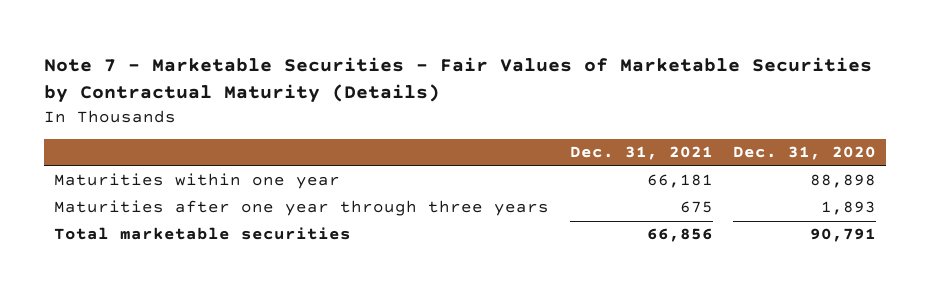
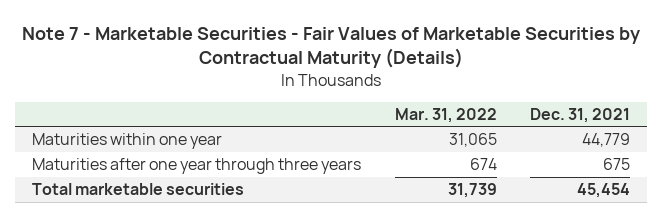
[732,146,876,161] Dec. 31, 2020 -> none
none -> [394,107,497,123] Mar. 31, 2022
[646,174,713,189] 66,181 -> [582,133,631,148] 44,779
[646,228,713,243] 66,856 -> [577,183,631,199] 45,454

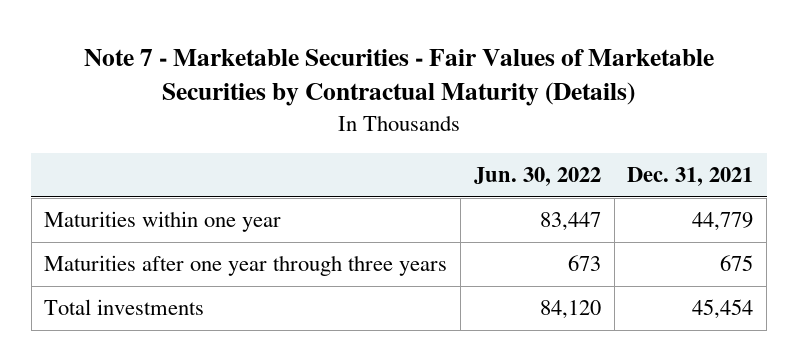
[394,107,497,123] Mar. 31, 2022 -> none
none -> [473,167,601,187] Jun. 30, 2022
[32,183,245,196] Total marketable securities -> [44,299,205,316] Total investments

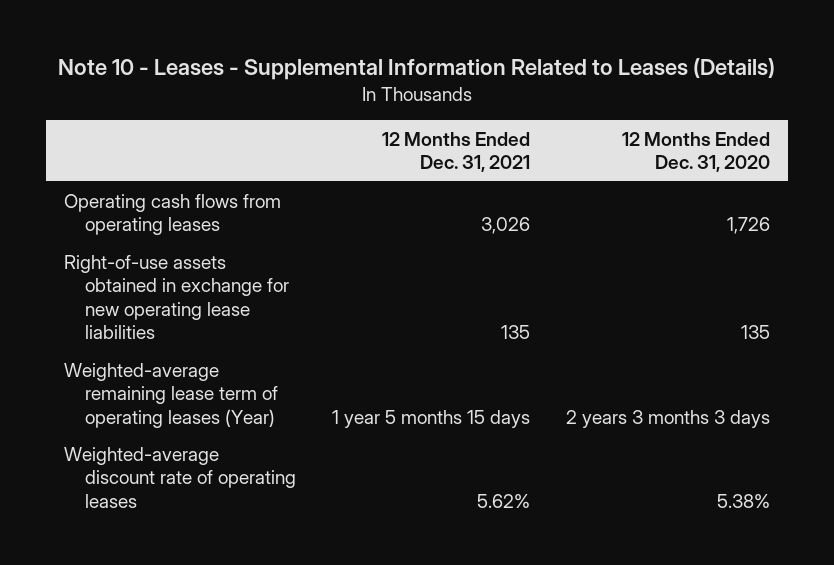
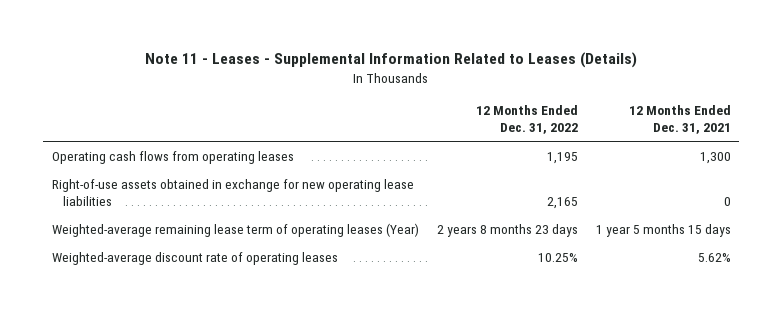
[58,58,776,81] Note 10 - Leases - Supplemental Information Related to Leases (Details) -> [145,52,638,69] Note 11 - Leases - Supplemental Information Related to Leases (Details)
[622,131,771,173] 12 Months Ended Dec. 31, 2020 -> none
none -> [475,105,578,135] 12 Months Ended Dec. 31, 2022
[481,217,531,235] 3,026 -> [699,151,731,164] 1,300
[501,325,531,340] 135 -> [723,196,731,206] 0

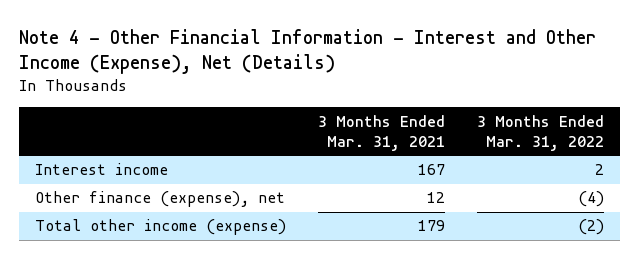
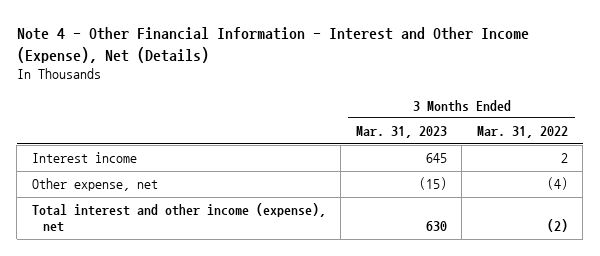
[317,114,445,151] 3 Months Ended Mar. 31, 2021 -> none
none -> [355,126,447,139] Mar. 31, 2023
[34,191,285,208] Other finance (expense), net -> [31,178,158,192] Other expense, net
[34,219,286,236] Total other income (expense) -> [31,203,326,233] Total interest and other income (expense), net

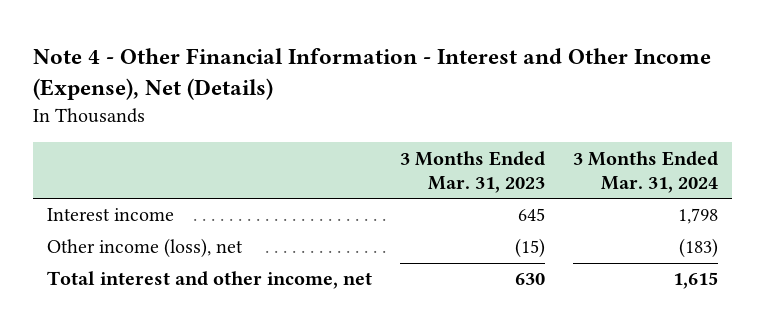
[476,126,568,139] Mar. 31, 2022 -> none
none -> [573,150,719,193] 3 Months Ended Mar. 31, 2024
[31,178,158,192] Other expense, net -> [46,238,243,259] Other income (loss), net
[31,203,326,233] Total interest and other income (expense), net -> [46,271,372,290] Total interest and other income, net

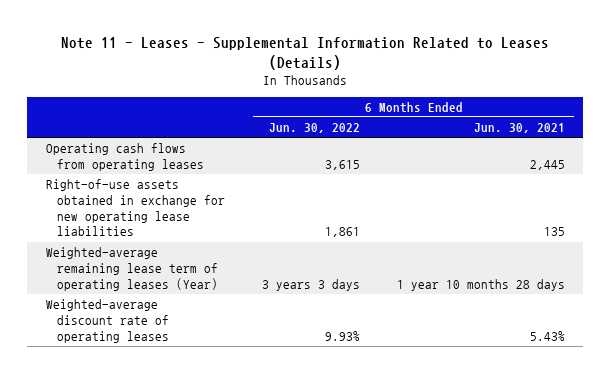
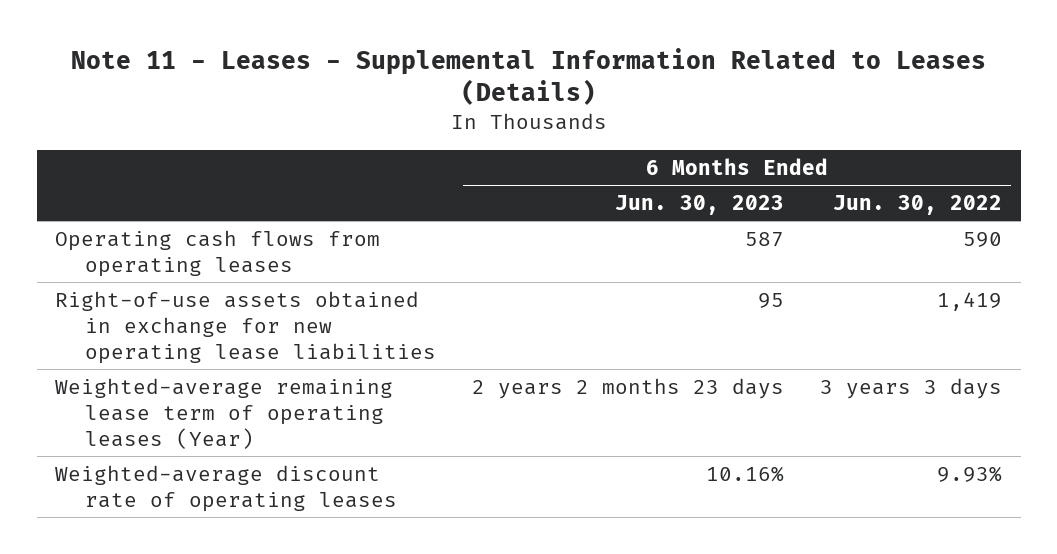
[474,123,566,134] Jun. 30, 2021 -> none
none -> [615,195,785,216] Jun. 30, 2023
[325,159,361,170] 3,615 -> [963,231,1003,247] 590
[325,227,361,238] 1,861 -> [937,291,1003,311] 1,419

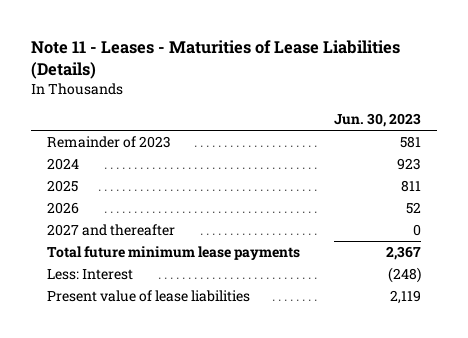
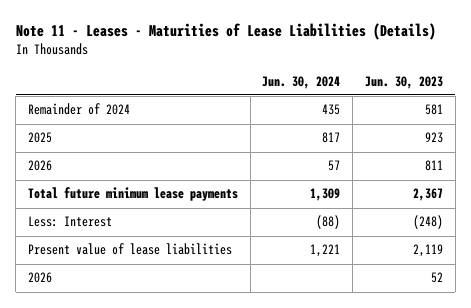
none -> [262,75,341,89] Jun. 30, 2024
[47,224,176,237] 2027 and thereafter -> none
[47,136,172,149] Remainder of 2023 -> [27,103,130,116] Remainder of 2024
[47,158,80,171] 2024 -> [27,132,52,144] 2025
[47,180,79,193] 2025 -> [27,160,52,172] 2026
[47,202,80,215] 2026 -> [27,272,52,284] 2026

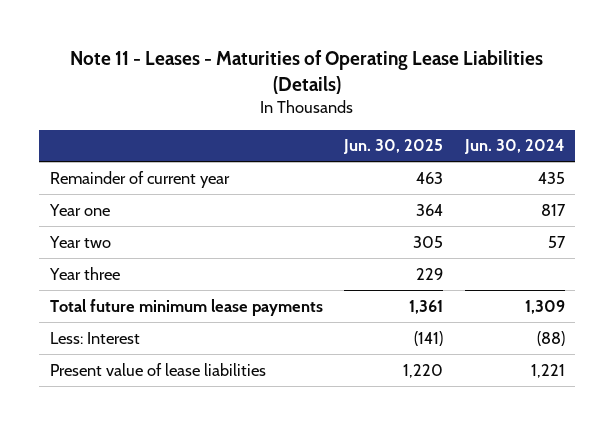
[15,23,436,41] Note 11 - Leases - Maturities of Lease Liabilities (Details) -> [70,50,544,94] Note 11 - Leases - Maturities of Operating Lease Liabilities (Details)
[364,75,443,89] Jun. 30, 2023 -> none
none -> [343,139,444,155] Jun. 30, 2025
[27,103,130,116] Remainder of 2024 -> [50,170,231,188] Remainder of current year
[27,132,52,144] 2025 -> [49,203,111,216] Year one
[27,160,52,172] 2026 -> [49,235,112,248] Year two
none -> [49,266,121,280] Year three
[27,272,52,284] 2026 -> none

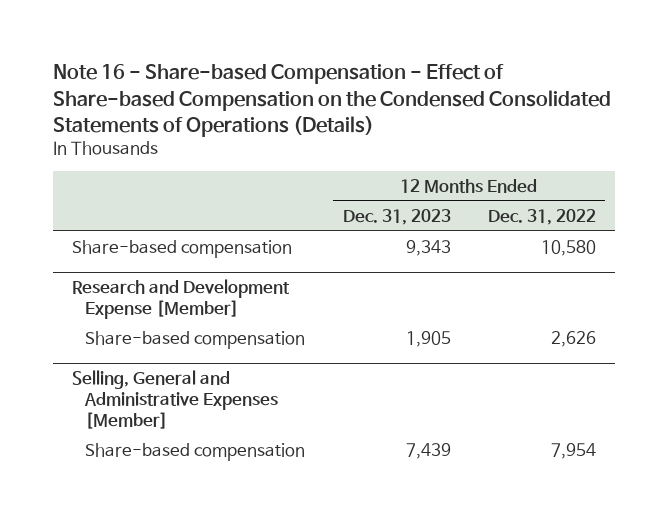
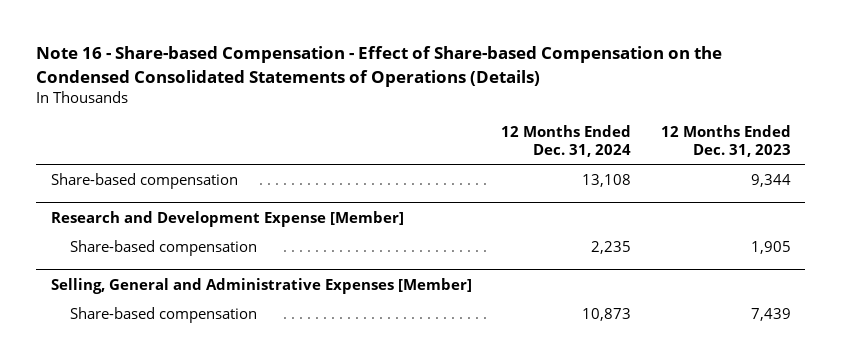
[488,208,597,225] Dec. 31, 2022 -> none
none -> [501,125,632,157] 12 Months Ended Dec. 31, 2024
[405,239,451,256] 9,343 -> [750,173,791,187] 9,344

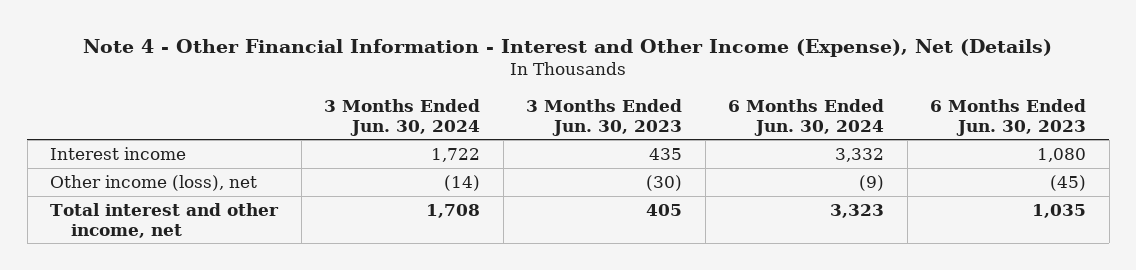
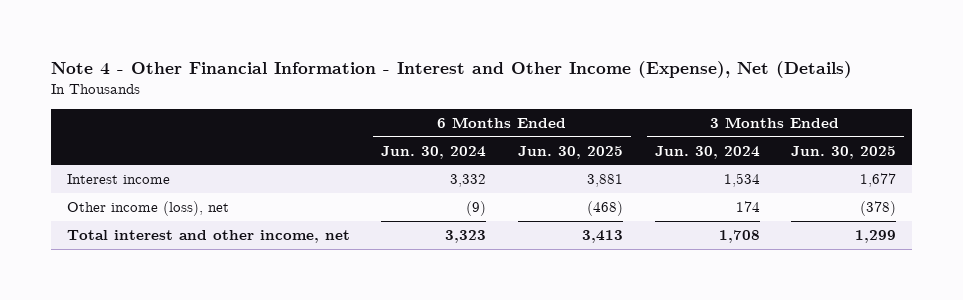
[526,98,683,136] 3 Months Ended Jun. 30, 2023 -> none
[930,98,1087,136] 6 Months Ended Jun. 30, 2023 -> none
none -> [517,145,623,159] Jun. 30, 2025
none -> [791,145,897,159] Jun. 30, 2025
[431,147,481,162] 1,722 -> [723,172,760,187] 1,534
[444,174,481,191] (14) -> [735,200,760,212] 174

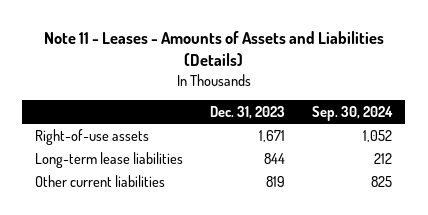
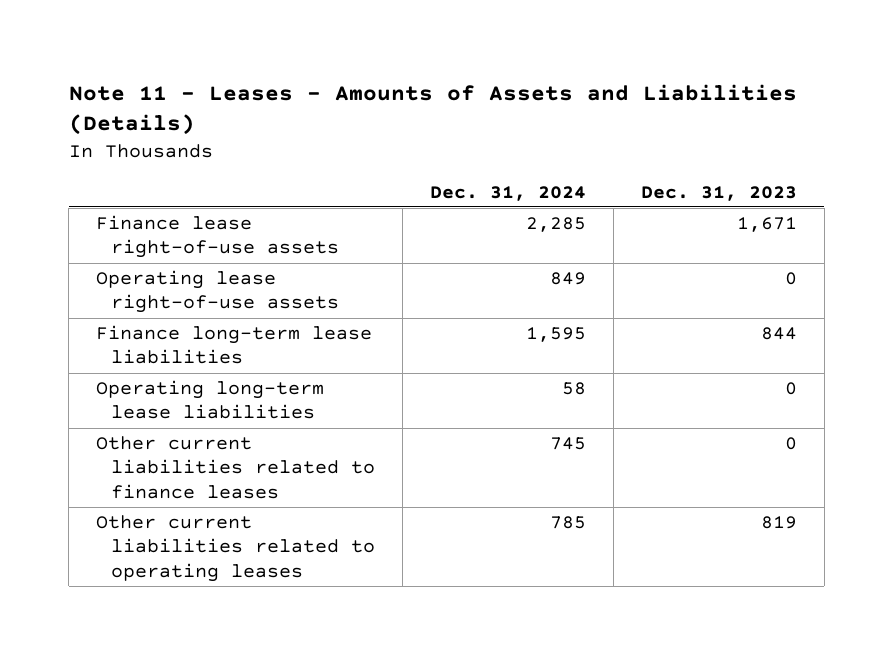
[312,105,394,121] Sep. 30, 2024 -> none
none -> [430,185,587,201] Dec. 31, 2024
none -> [96,214,340,259] Finance lease right-of-use assets
[35,128,150,145] Right-of-use assets -> [96,269,340,314] Operating lease right-of-use assets
[259,129,286,142] 1,671 -> [784,271,797,285] 0
none -> [96,324,373,365] Finance long-term lease liabilities
[35,151,184,168] Long-term lease liabilities -> [96,379,325,420] Operating long-term lease liabilities
[264,152,286,164] 844 -> [784,381,797,395] 0
none -> [96,435,376,499] Other current liabilities related to finance leases
[35,174,166,187] Other current liabilities -> [96,514,376,582] Other current liabilities related to operating leases

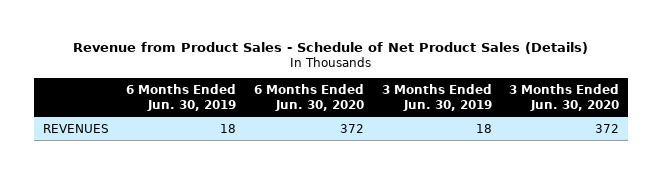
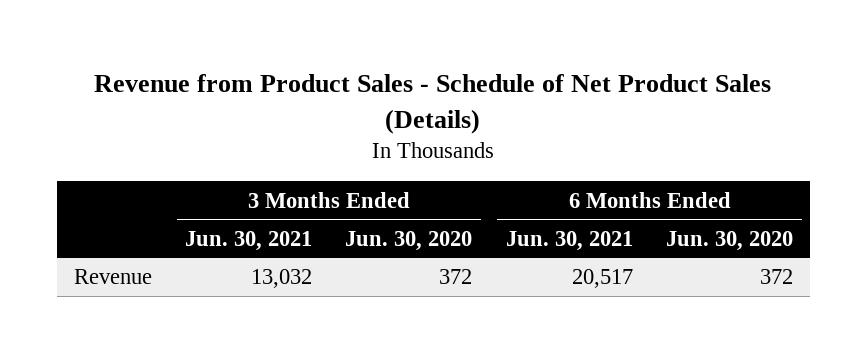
[126,84,237,111] 6 Months Ended Jun. 30, 2019 -> none
[381,84,492,111] 3 Months Ended Jun. 30, 2019 -> none
none -> [185,230,313,251] Jun. 30, 2021
none -> [505,230,633,251] Jun. 30, 2021
[42,123,109,133] REVENUES -> [73,269,152,285] Revenue

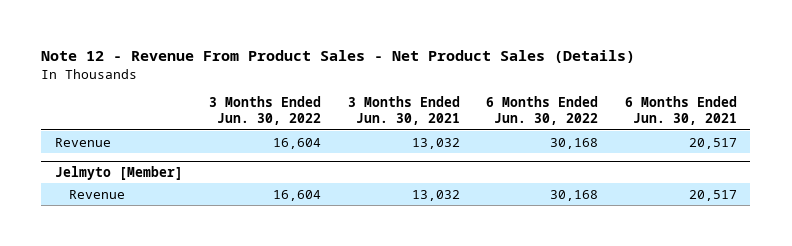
[94,74,772,134] Revenue from Product Sales - Schedule of Net Product Sales (Details) -> [41,50,636,64] Note 12 - Revenue From Product Sales - Net Product Sales (Details)
[345,230,473,251] Jun. 30, 2020 -> none
[666,230,794,251] Jun. 30, 2020 -> none
none -> [209,96,322,126] 3 Months Ended Jun. 30, 2022
none -> [486,96,599,126] 6 Months Ended Jun. 30, 2022
none -> [54,165,183,180] Jelmyto [Member]
none -> [68,189,125,199] Revenue

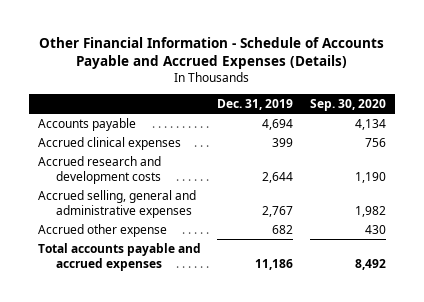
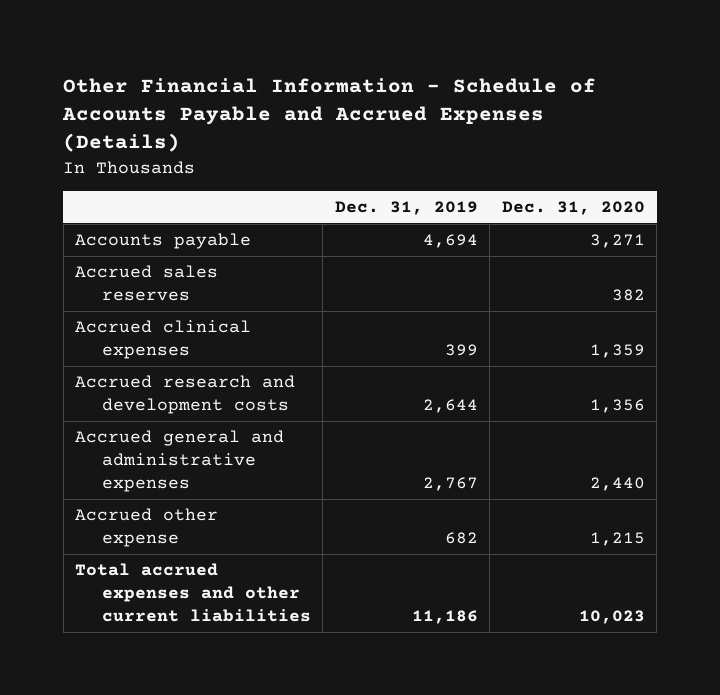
[310,98,387,111] Sep. 30, 2020 -> none
none -> [501,201,645,216] Dec. 31, 2020
none -> [75,265,219,302] Accrued sales reserves
[37,189,196,219] Accrued selling, general and administrative expenses -> [75,430,285,493] Accrued general and administrative expenses
[37,242,201,272] Total accounts payable and accrued expenses -> [75,563,311,623] Total accrued expenses and other current liabilities

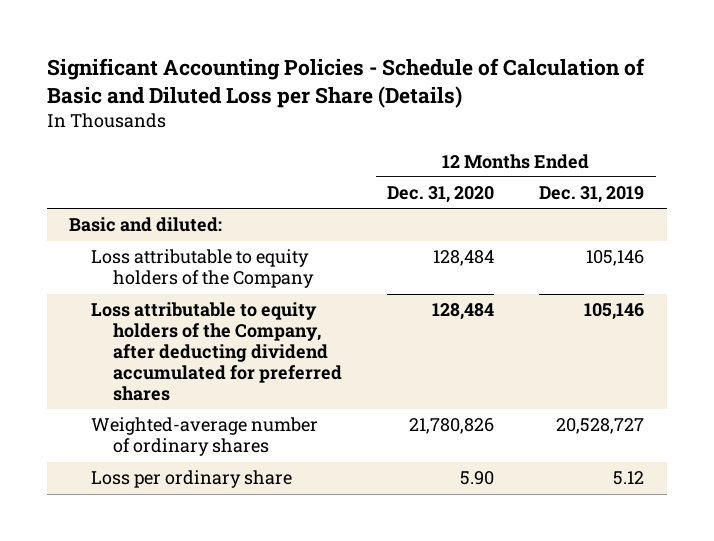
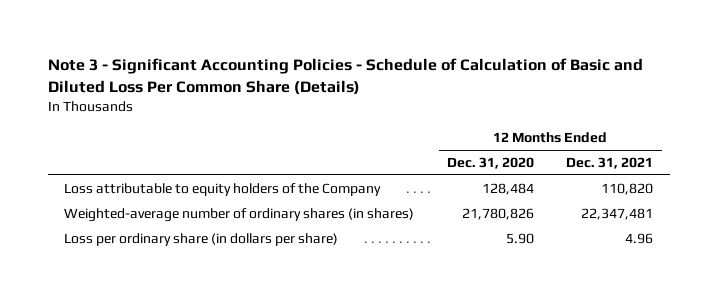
[46,57,645,108] Significant Accounting Policies - Schedule of Calculation of Basic and Diluted Loss per Share (Details) -> [48,58,644,96] Note 3 - Significant Accounting Policies - Schedule of Calculation of Basic and Diluted Loss Per Common Share (Details)
[539,186,645,204] Dec. 31, 2019 -> none
none -> [566,156,654,169] Dec. 31, 2021
[69,217,223,233] Basic and diluted: -> none
[90,302,342,402] Loss attributable to equity holders of the Company, after deducting dividend accumulated for preferred shares -> none
[90,417,318,457] Weighted-average number of ordinary shares -> [64,207,415,222] Weighted-average number of ordinary shares (in shares)
[90,470,292,489] Loss per ordinary share -> [64,232,339,246] Loss per ordinary share (in dollars per share)

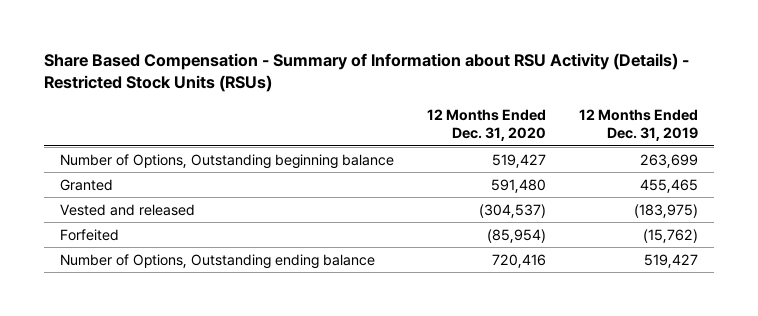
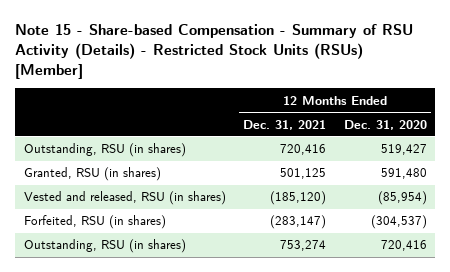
[43,53,689,93] Share Based Compensation - Summary of Information about RSU Activity (Details) - Restricted Stock Units (RSUs) -> [14,24,413,80] Note 15 - Share-based Compensation - Summary of RSU Activity (Details) - Restricted Stock Units (RSUs) [Member]
[578,109,698,142] 12 Months Ended Dec. 31, 2019 -> none
none -> [243,119,327,130] Dec. 31, 2021
[60,153,395,169] Number of Options, Outstanding beginning balance -> [23,143,186,158] Outstanding, RSU (in shares)
[60,178,114,191] Granted -> [23,167,161,182] Granted, RSU (in shares)
[60,203,196,216] Vested and released -> [23,191,226,206] Vested and released, RSU (in shares)
[478,203,546,218] (304,537) -> [377,191,427,206] (85,954)
[60,228,120,241] Forfeited -> [23,215,166,230] Forfeited, RSU (in shares)
[486,228,546,243] (85,954) -> [370,215,427,230] (304,537)
[60,253,376,269] Number of Options, Outstanding ending balance -> [23,239,186,254] Outstanding, RSU (in shares)

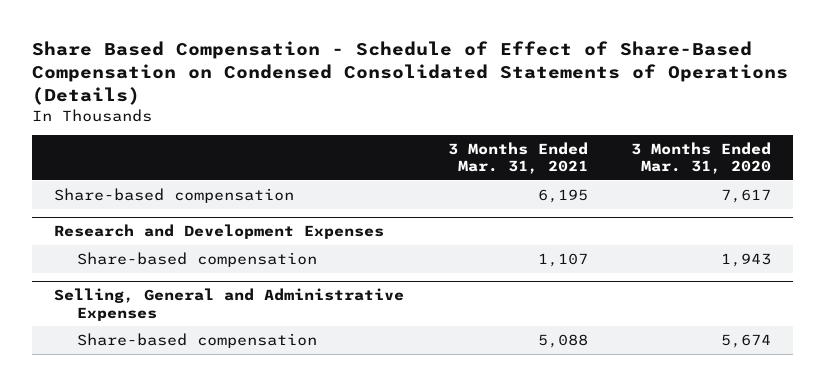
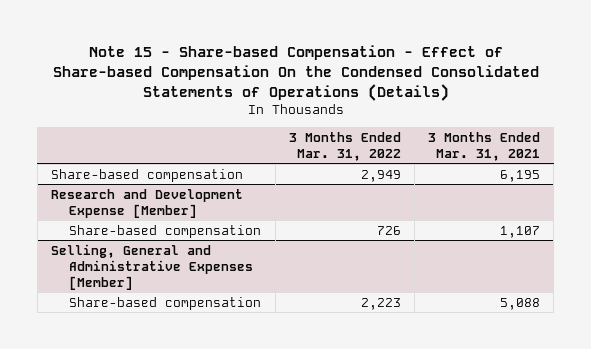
[32,41,789,105] Share Based Compensation - Schedule of Effect of Share-Based Compensation on Condensed Consolidated Statements of Operations (Details) -> [52,45,539,101] Note 15 - Share-based Compensation - Effect of Share-based Compensation On the Condensed Consolidated Statements of Operations (Details)
[631,142,772,175] 3 Months Ended Mar. 31, 2020 -> none
none -> [288,131,401,161] 3 Months Ended Mar. 31, 2022
[54,224,385,240] Research and Development Expenses -> [50,188,243,218] Research and Development Expense [Member]
[54,288,405,321] Selling, General and Administrative Expenses -> [50,243,254,290] Selling, General and Administrative Expenses [Member]

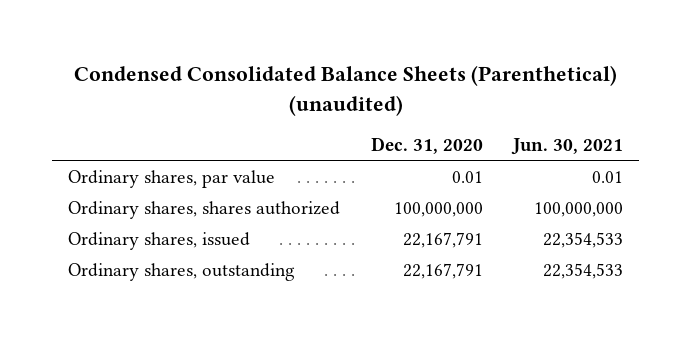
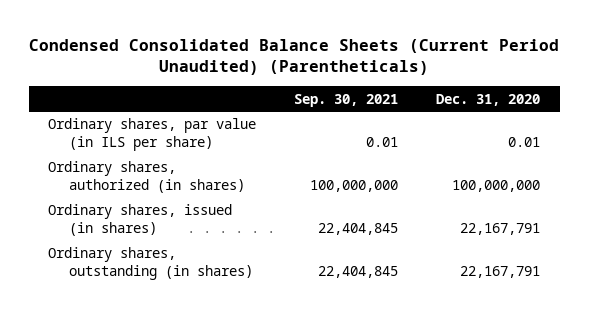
[73,65,617,116] Condensed Consolidated Balance Sheets (Parenthetical) (unaudited) -> [29,38,560,76] Condensed Consolidated Balance Sheets (Current Period Unaudited) (Parentheticals)
[511,137,624,155] Jun. 30, 2021 -> none
none -> [294,93,399,107] Sep. 30, 2021
[67,169,275,188] Ordinary shares, par value -> [48,118,257,152] Ordinary shares, par value (in ILS per share)
[67,200,340,219] Ordinary shares, shares authorized -> [48,161,245,194] Ordinary shares, authorized (in shares)
[67,231,250,250] Ordinary shares, issued -> [48,204,233,237] Ordinary shares, issued (in shares)
[67,262,295,281] Ordinary shares, outstanding -> [48,247,253,281] Ordinary shares, outstanding (in shares)

